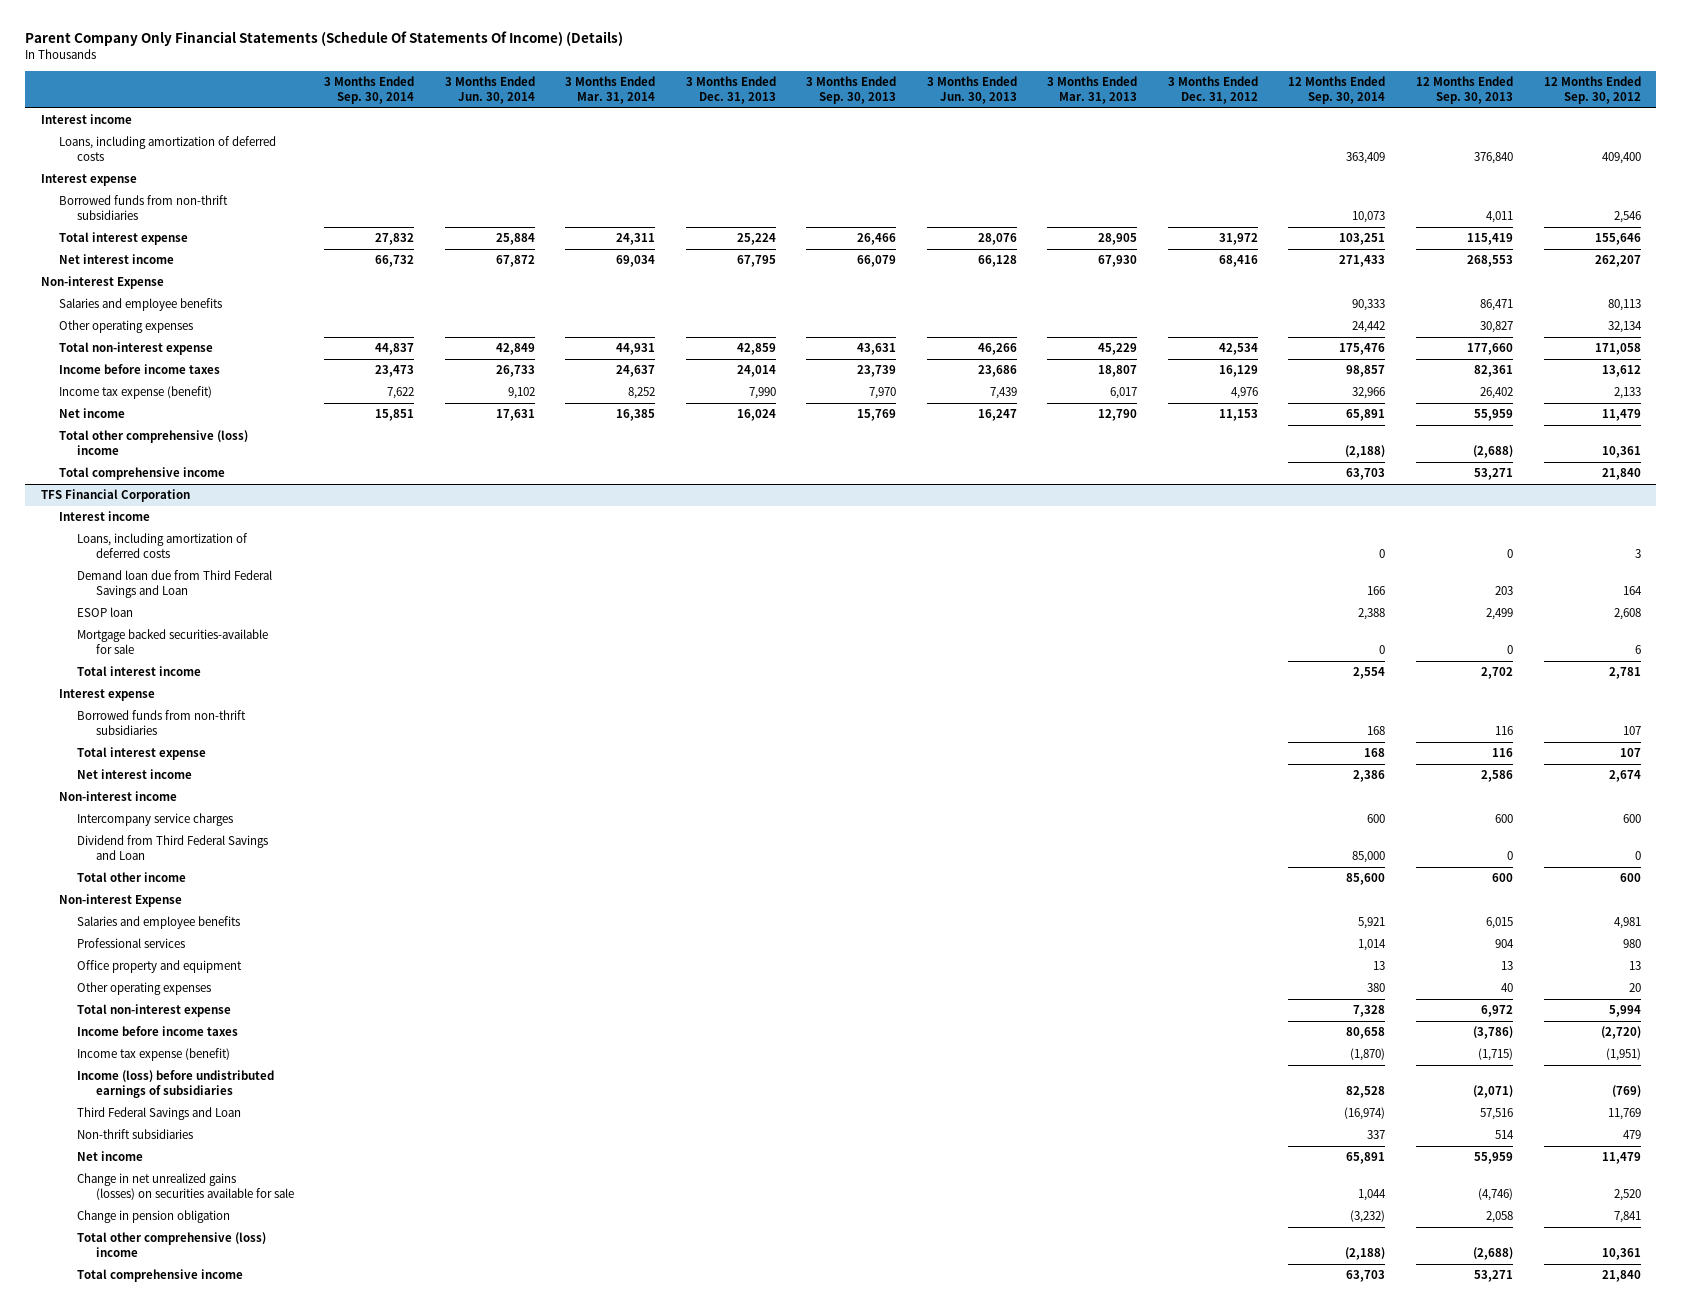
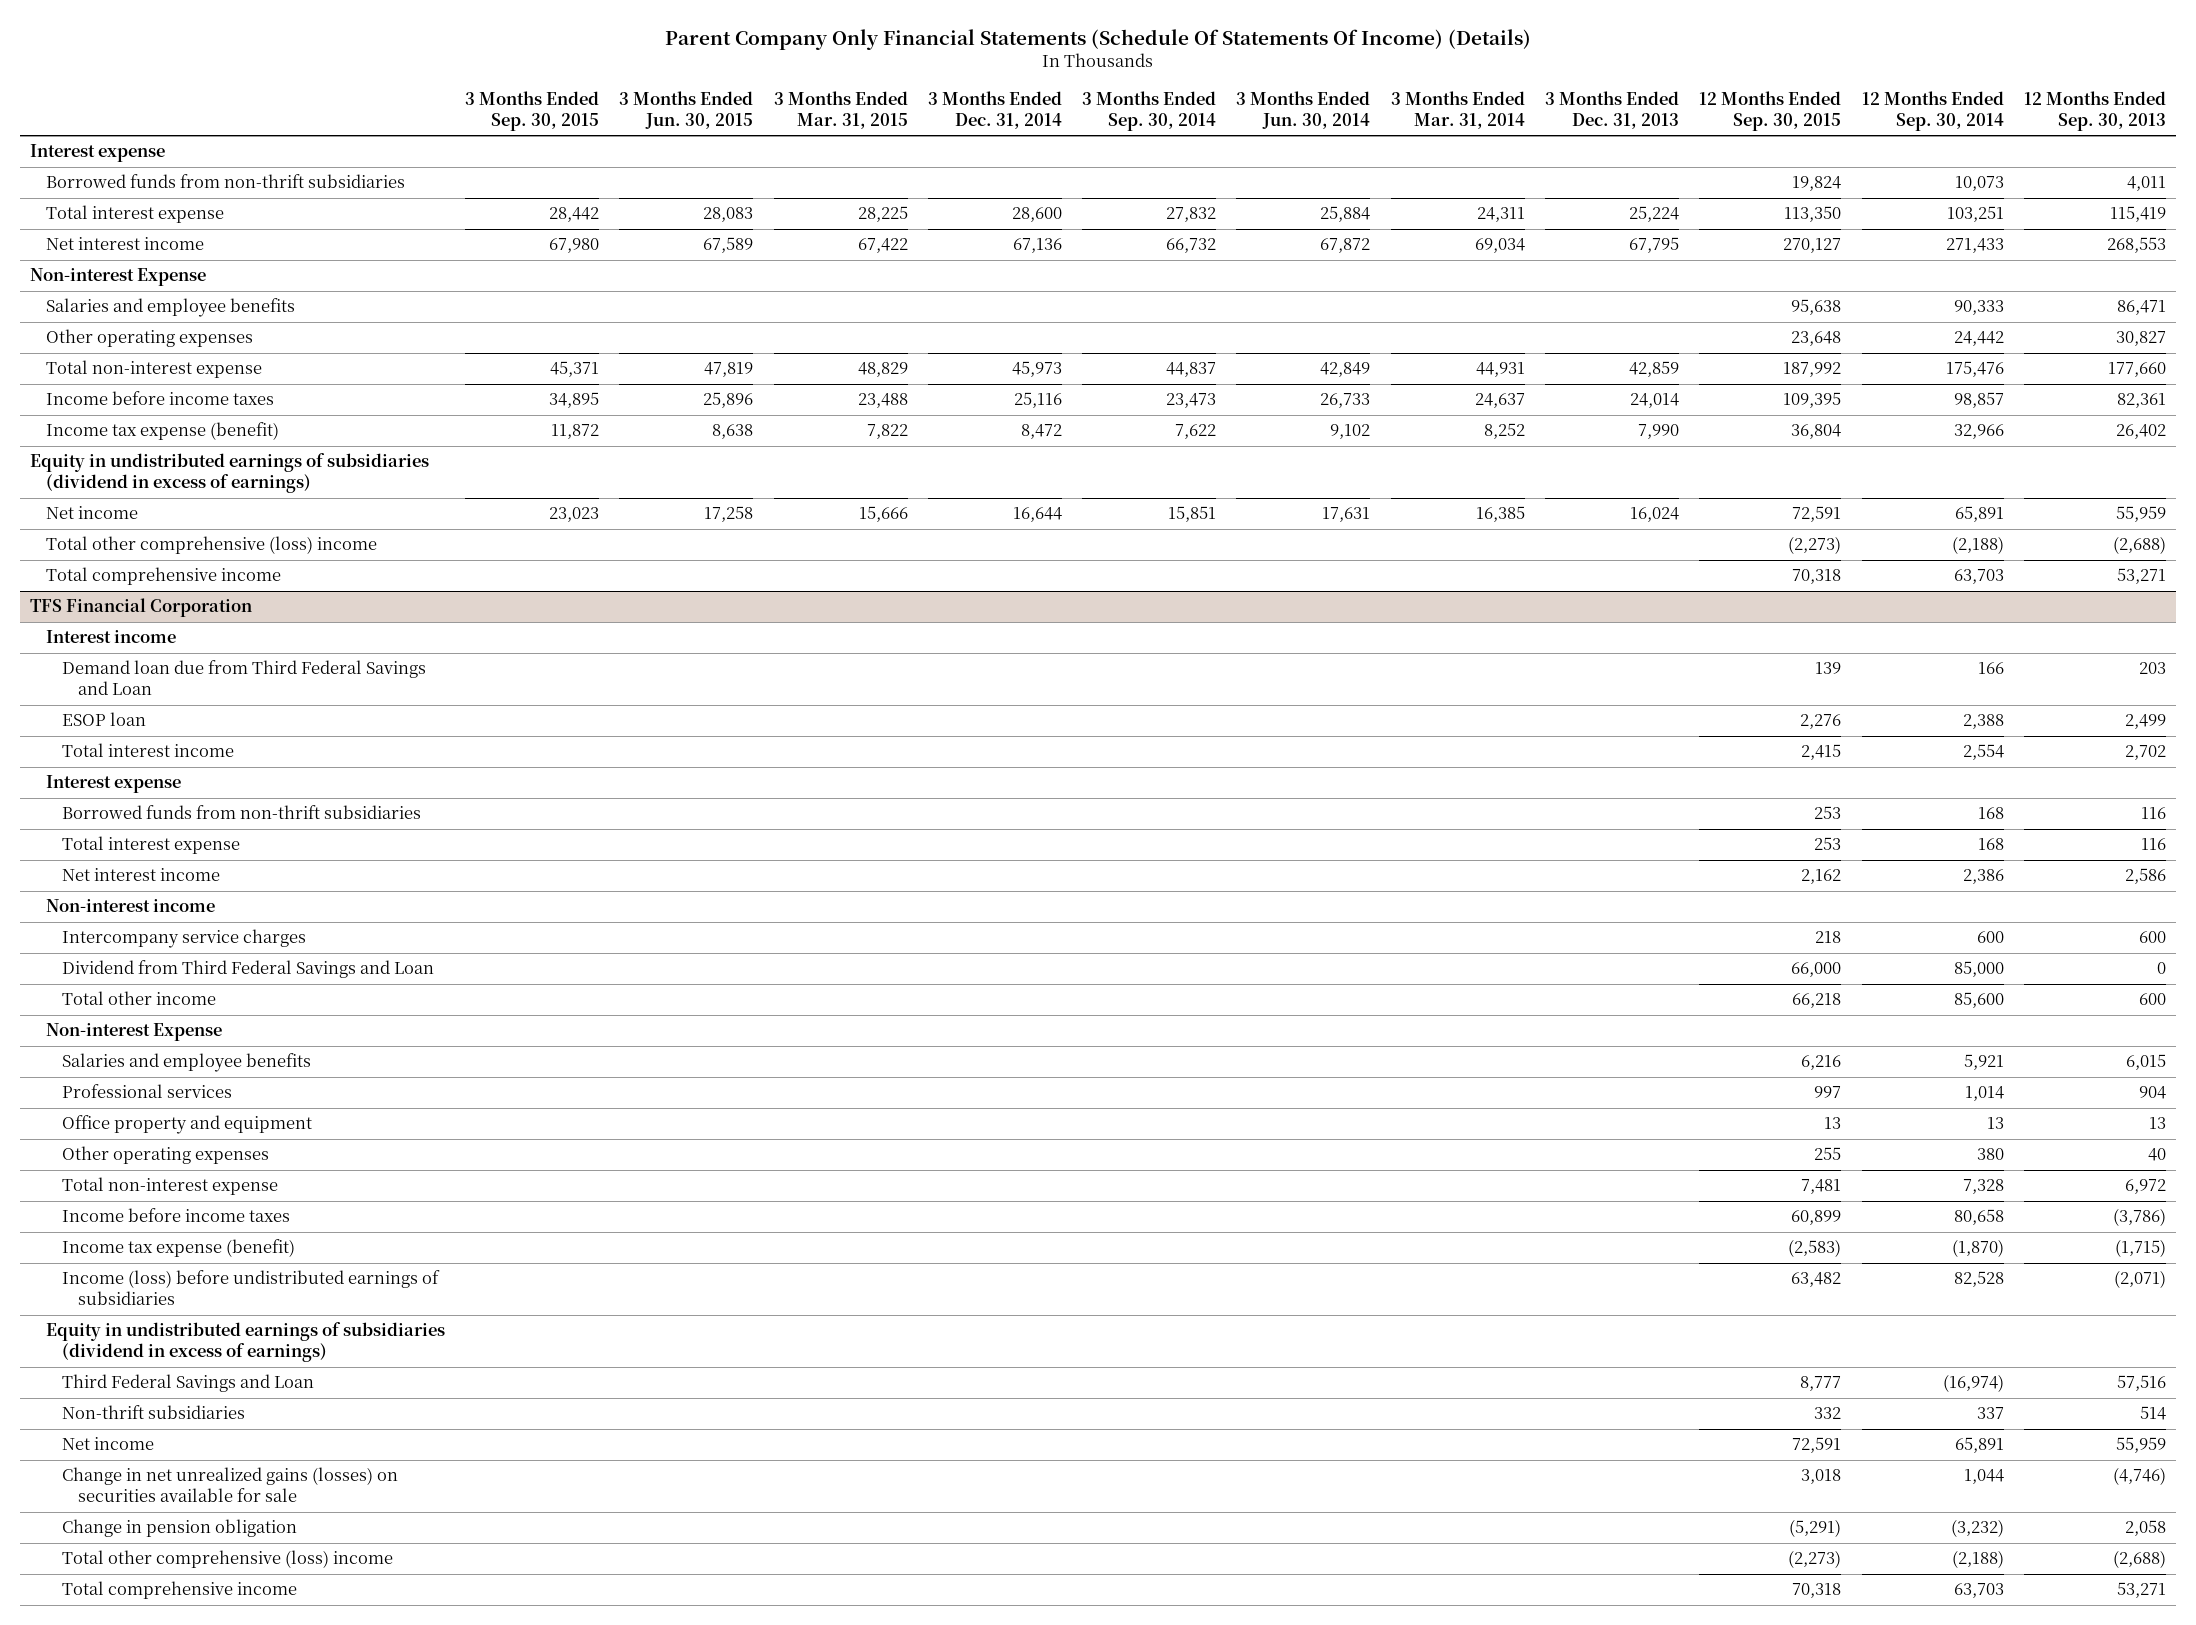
[806,76,897,105] 3 Months Ended Sep. 30, 2013 -> none
[926,76,1017,105] 3 Months Ended Jun. 30, 2013 -> none
[1047,76,1138,105] 3 Months Ended Mar. 31, 2013 -> none
[1167,76,1258,105] 3 Months Ended Dec. 31, 2012 -> none
[1543,76,1641,105] 12 Months Ended Sep. 30, 2012 -> none
none -> [465,90,600,131] 3 Months Ended Sep. 30, 2015
none -> [619,90,754,129] 3 Months Ended Jun. 30, 2015
none -> [773,90,908,129] 3 Months Ended Mar. 31, 2015
none -> [927,90,1062,129] 3 Months Ended Dec. 31, 2014
none -> [1699,90,1842,131] 12 Months Ended Sep. 30, 2015
[40,114,132,125] Interest income -> none
[58,136,276,162] Loans, including amortization of deferred costs -> none
none -> [29,453,429,494] Equity in undistributed earnings of subsidiaries (dividend in excess of earnings)
[77,533,249,559] Loans, including amortization of deferred costs -> none
[77,629,269,655] Mortgage backed securities-available for sale -> none
none -> [45,1322,445,1363] Equity in undistributed earnings of subsidiaries (dividend in excess of earnings)

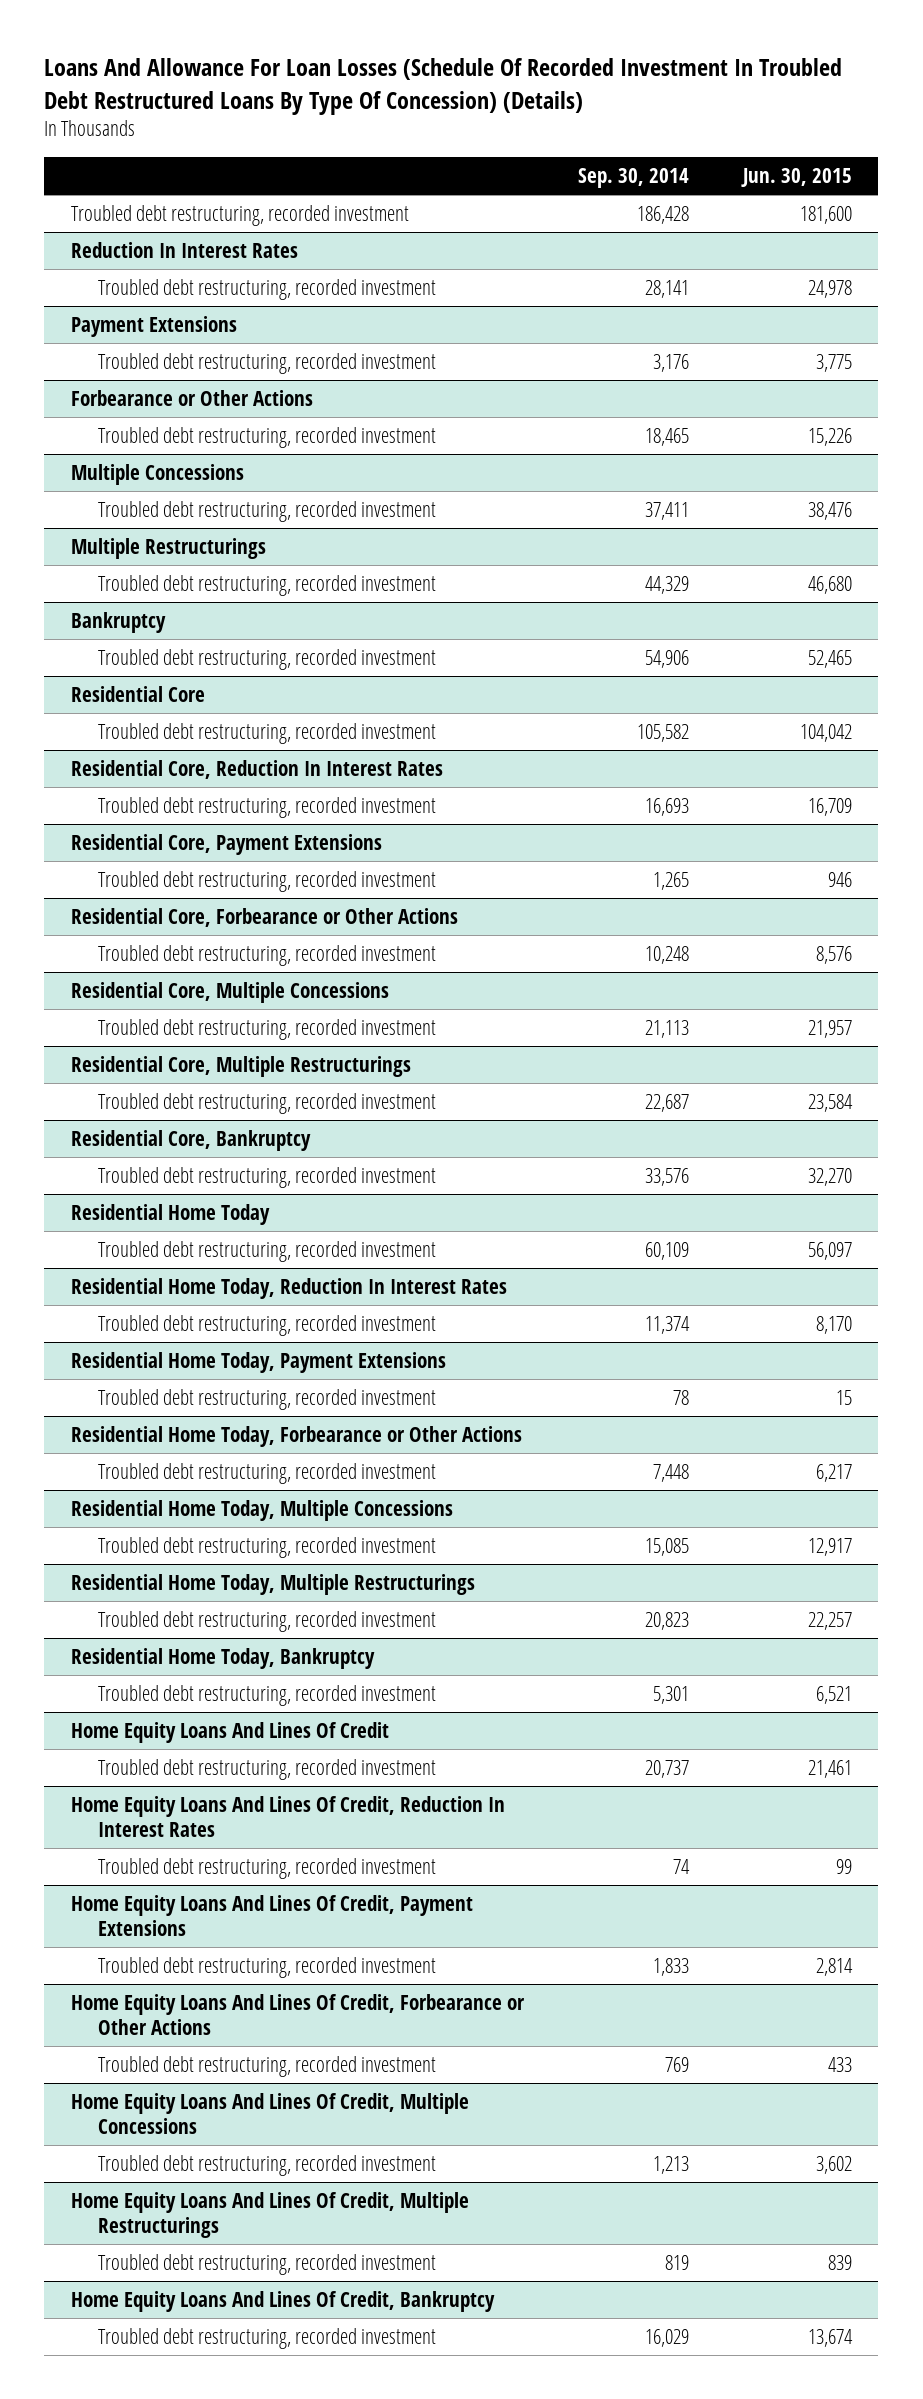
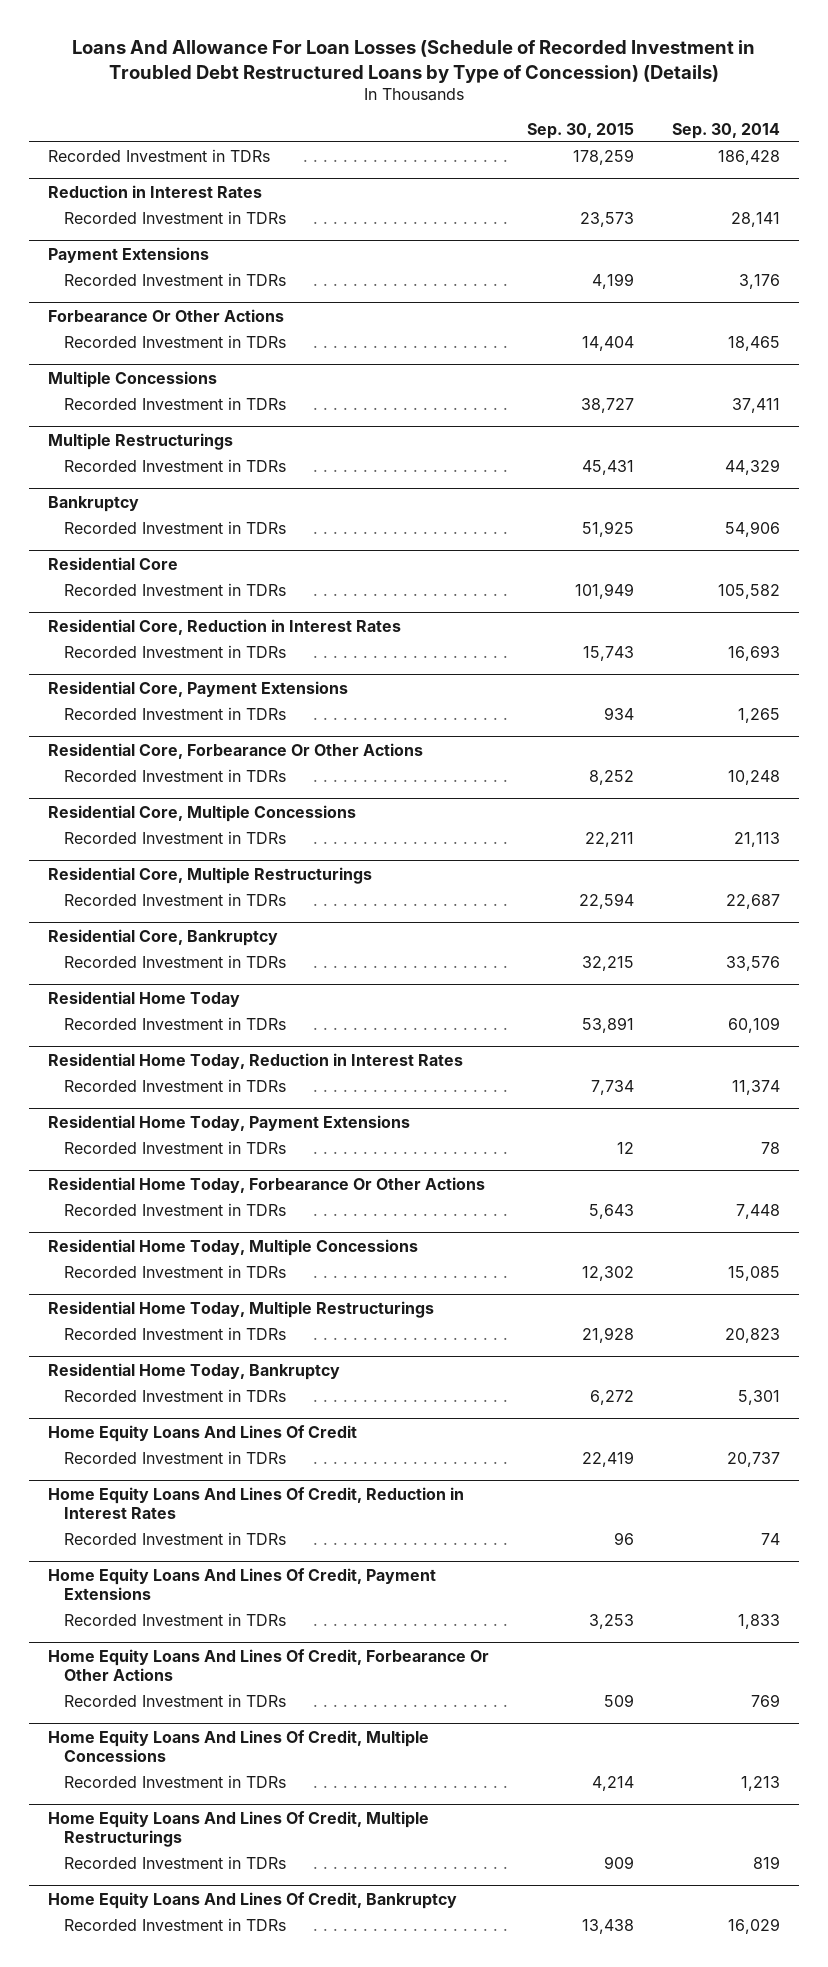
[44,58,843,115] Loans And Allowance For Loan Losses (Schedule Of Recorded Investment In Troubled Debt Restructured Loans By Type Of Concession) (Details) -> [71,39,755,83] Loans And Allowance For Loan Losses (Schedule of Recorded Investment in Troubled Debt Restructured Loans by Type of Concession) (Details)
[740,167,852,187] Jun. 30, 2015 -> none
none -> [526,122,634,139] Sep. 30, 2015
[71,204,410,226] Troubled debt restructuring, recorded investment -> [48,148,271,162] Recorded Investment in TDRs
[71,241,299,258] Reduction In Interest Rates -> [48,184,263,198] Reduction in Interest Rates
[97,278,436,300] Troubled debt restructuring, recorded investment -> [64,210,287,224] Recorded Investment in TDRs
[97,352,436,374] Troubled debt restructuring, recorded investment -> [64,272,287,286] Recorded Investment in TDRs
[71,389,314,406] Forbearance or Other Actions -> [48,308,285,322] Forbearance Or Other Actions
[97,426,436,448] Troubled debt restructuring, recorded investment -> [64,334,287,348] Recorded Investment in TDRs
[97,500,436,522] Troubled debt restructuring, recorded investment -> [64,396,287,410] Recorded Investment in TDRs
[97,574,436,596] Troubled debt restructuring, recorded investment -> [64,458,287,472] Recorded Investment in TDRs
[97,648,436,670] Troubled debt restructuring, recorded investment -> [64,520,287,534] Recorded Investment in TDRs
[97,722,436,744] Troubled debt restructuring, recorded investment -> [64,582,287,596] Recorded Investment in TDRs
[71,759,444,779] Residential Core, Reduction In Interest Rates -> [48,618,402,635] Residential Core, Reduction in Interest Rates
[97,796,436,818] Troubled debt restructuring, recorded investment -> [64,644,287,658] Recorded Investment in TDRs
[97,870,436,892] Troubled debt restructuring, recorded investment -> [64,706,287,720] Recorded Investment in TDRs
[71,907,459,927] Residential Core, Forbearance or Other Actions -> [48,742,424,759] Residential Core, Forbearance Or Other Actions
[97,944,436,966] Troubled debt restructuring, recorded investment -> [64,768,287,782] Recorded Investment in TDRs
[97,1018,436,1040] Troubled debt restructuring, recorded investment -> [64,830,287,844] Recorded Investment in TDRs
[97,1092,436,1114] Troubled debt restructuring, recorded investment -> [64,892,287,906] Recorded Investment in TDRs
[97,1166,436,1188] Troubled debt restructuring, recorded investment -> [64,954,287,968] Recorded Investment in TDRs
[97,1240,436,1262] Troubled debt restructuring, recorded investment -> [64,1016,287,1030] Recorded Investment in TDRs
[71,1277,508,1299] Residential Home Today, Reduction In Interest Rates -> [48,1052,464,1069] Residential Home Today, Reduction in Interest Rates
[97,1314,436,1336] Troubled debt restructuring, recorded investment -> [64,1078,287,1092] Recorded Investment in TDRs
[97,1388,436,1410] Troubled debt restructuring, recorded investment -> [64,1140,287,1154] Recorded Investment in TDRs
[71,1425,523,1447] Residential Home Today, Forbearance or Other Actions -> [48,1176,486,1193] Residential Home Today, Forbearance Or Other Actions
[97,1462,436,1484] Troubled debt restructuring, recorded investment -> [64,1202,287,1216] Recorded Investment in TDRs
[97,1536,436,1558] Troubled debt restructuring, recorded investment -> [64,1264,287,1278] Recorded Investment in TDRs
[97,1610,436,1632] Troubled debt restructuring, recorded investment -> [64,1326,287,1340] Recorded Investment in TDRs
[97,1684,436,1706] Troubled debt restructuring, recorded investment -> [64,1388,287,1402] Recorded Investment in TDRs
[97,1758,436,1780] Troubled debt restructuring, recorded investment -> [64,1450,287,1464] Recorded Investment in TDRs
[71,1795,506,1837] Home Equity Loans And Lines Of Credit, Reduction In Interest Rates -> [48,1486,465,1520] Home Equity Loans And Lines Of Credit, Reduction in Interest Rates
[97,1857,436,1879] Troubled debt restructuring, recorded investment -> [64,1531,287,1545] Recorded Investment in TDRs
[97,1956,436,1978] Troubled debt restructuring, recorded investment -> [64,1612,287,1626] Recorded Investment in TDRs
[71,1993,526,2035] Home Equity Loans And Lines Of Credit, Forbearance or Other Actions -> [48,1648,490,1682] Home Equity Loans And Lines Of Credit, Forbearance Or Other Actions
[97,2055,436,2077] Troubled debt restructuring, recorded investment -> [64,1693,287,1707] Recorded Investment in TDRs
[97,2154,436,2176] Troubled debt restructuring, recorded investment -> [64,1774,287,1788] Recorded Investment in TDRs
[97,2253,436,2275] Troubled debt restructuring, recorded investment -> [64,1855,287,1869] Recorded Investment in TDRs
[97,2327,436,2349] Troubled debt restructuring, recorded investment -> [64,1917,287,1931] Recorded Investment in TDRs

